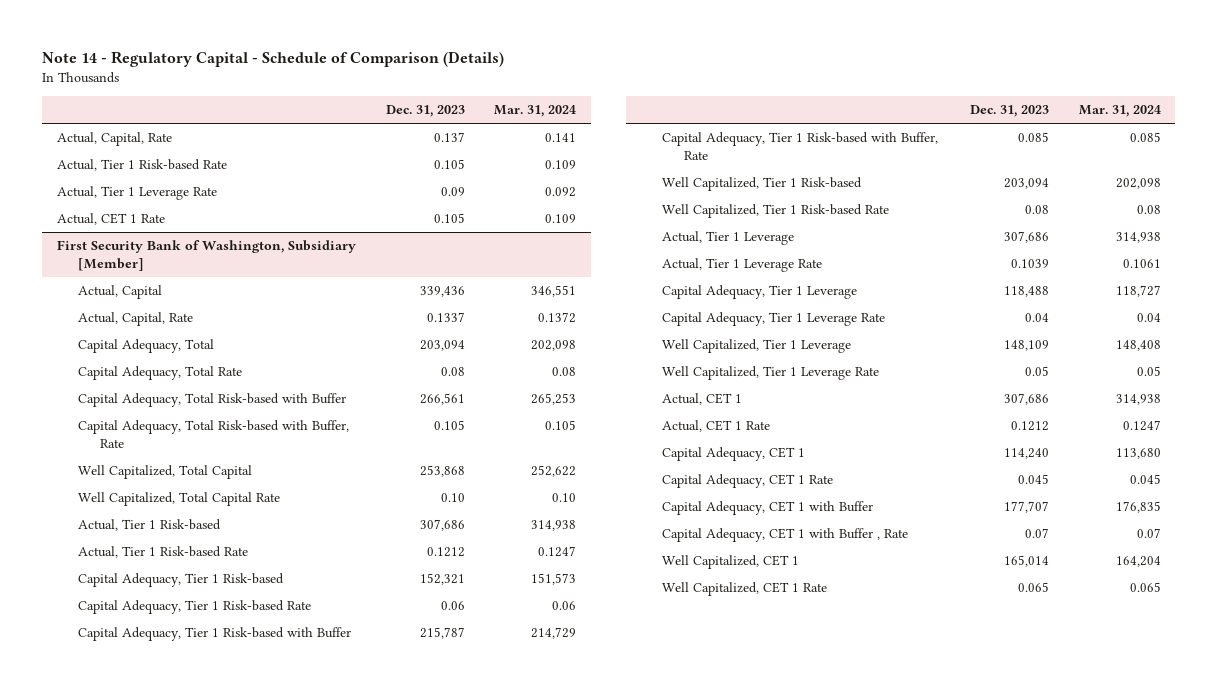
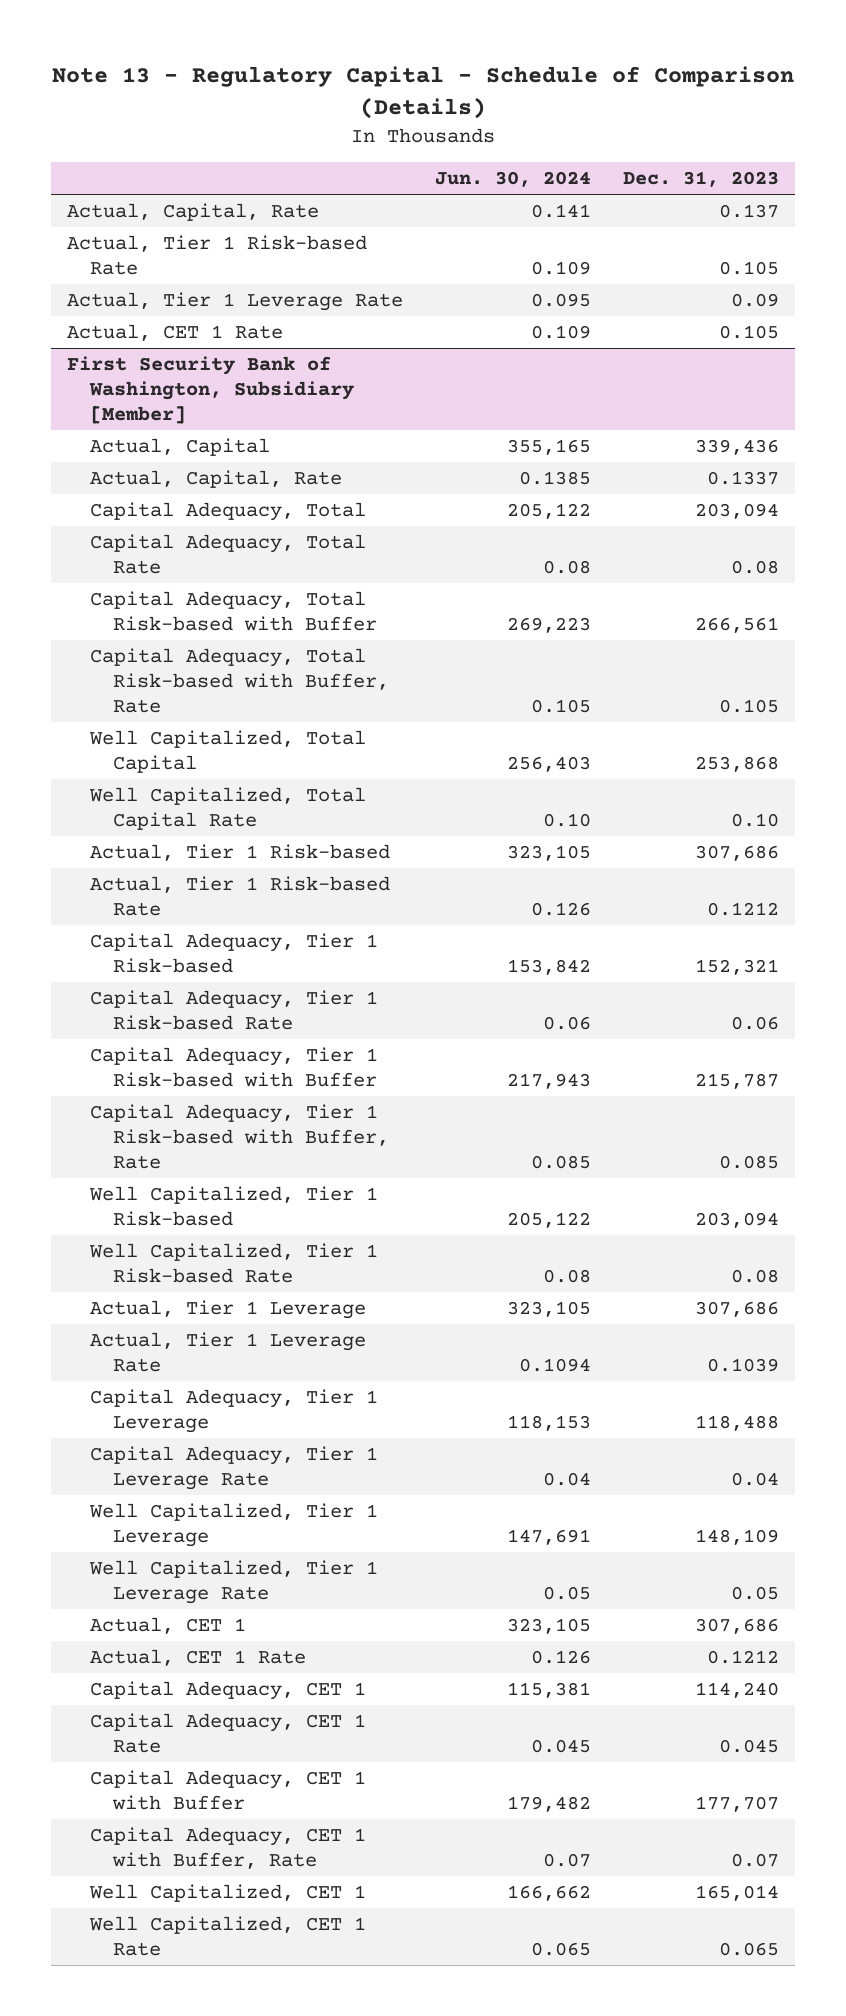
[41,51,504,68] Note 14 - Regulatory Capital - Schedule of Comparison (Details) -> [52,66,795,120] Note 13 - Regulatory Capital - Schedule of Comparison (Details)
[494,104,577,117] Mar. 31, 2024 -> none
none -> [435,171,592,188] Jun. 30, 2024
[662,528,909,543] Capital Adequacy, CET 1 with Buffer , Rate -> [89,1826,366,1870] Capital Adequacy, CET 1 with Buffer, Rate

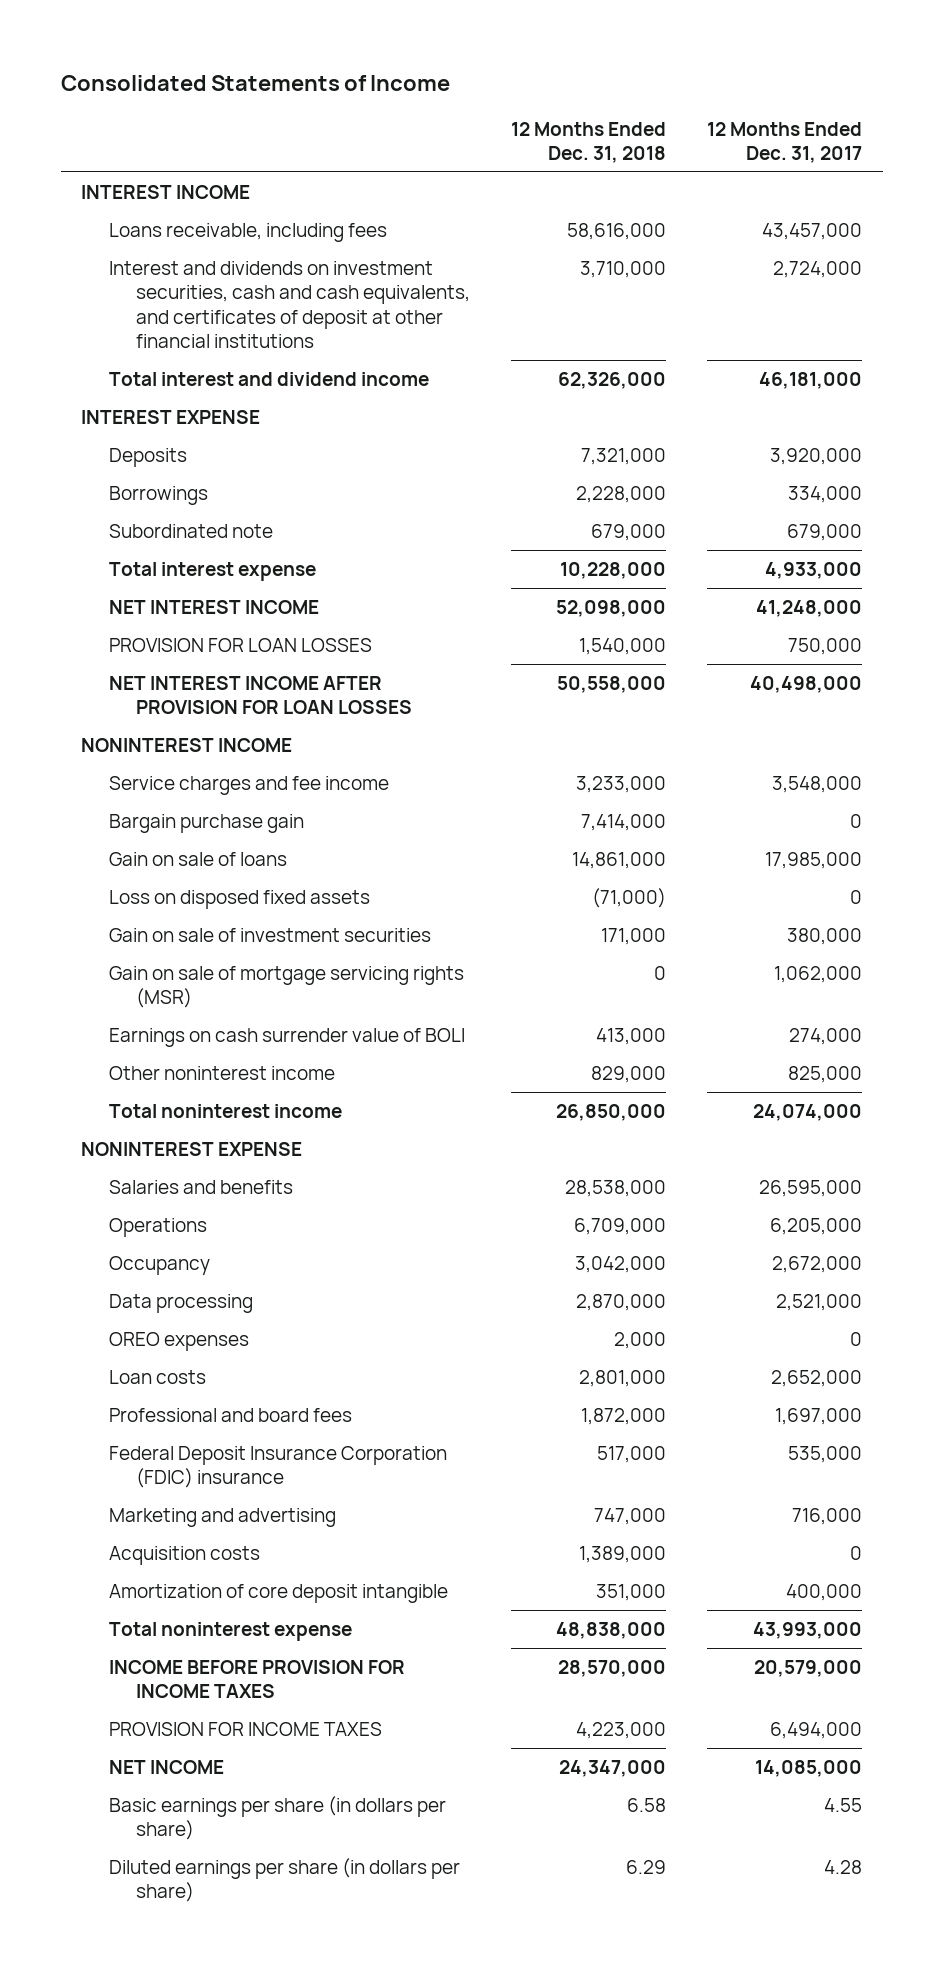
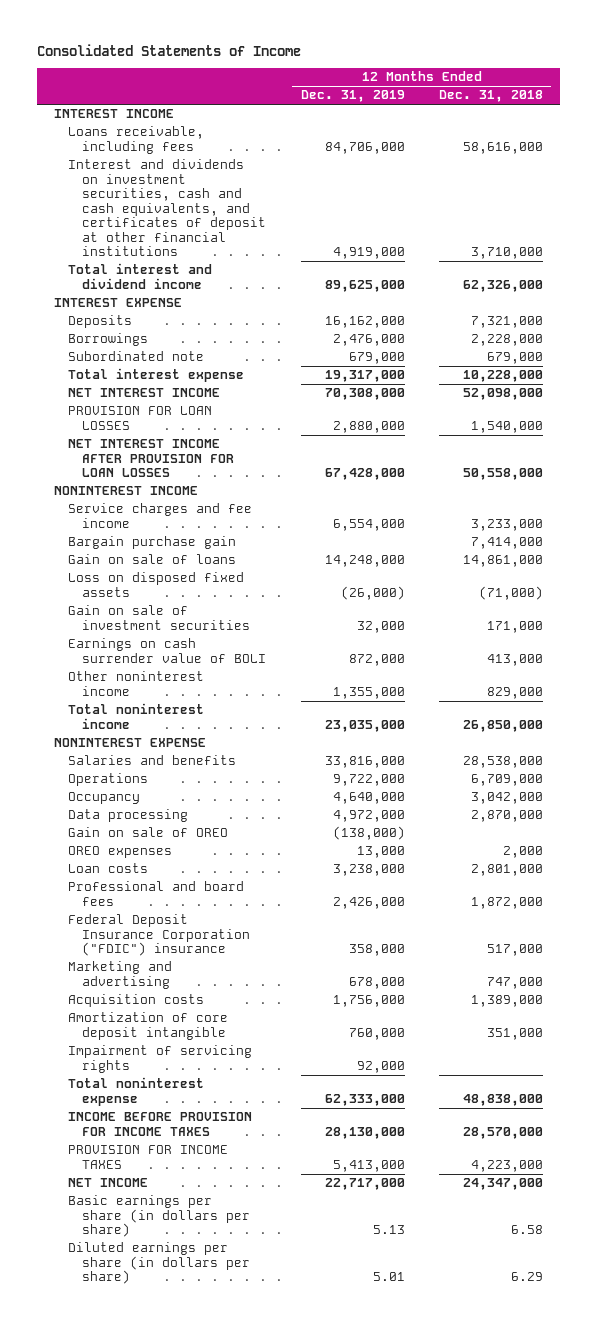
[707,121,863,164] 12 Months Ended Dec. 31, 2017 -> none
none -> [300,90,405,103] Dec. 31, 2019
[108,965,464,1009] Gain on sale of mortgage servicing rights (MSR) -> none
none -> [67,827,228,838] Gain on sale of OREO
[108,1445,447,1489] Federal Deposit Insurance Corporation (FDIC) insurance -> [67,914,251,957] Federal Deposit Insurance Corporation ("FDIC") insurance
none -> [67,1045,252,1073] Impairment of servicing rights

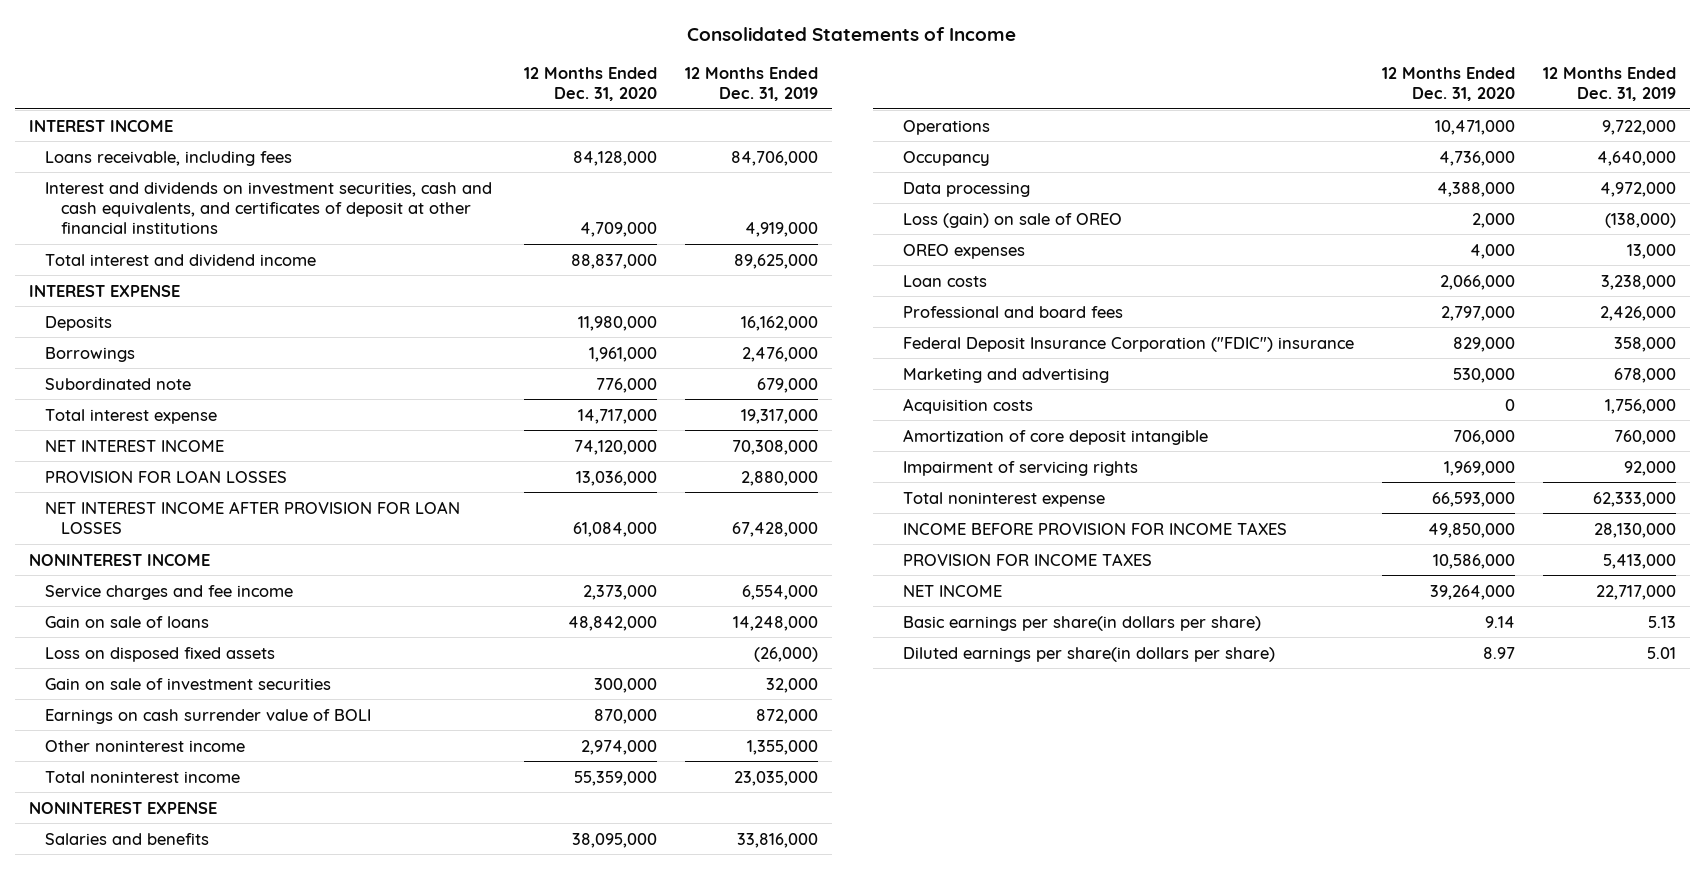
[438,90,543,103] Dec. 31, 2018 -> none
none -> [523,66,657,101] 12 Months Ended Dec. 31, 2020
[67,536,236,550] Bargain purchase gain -> none
[67,827,228,838] Gain on sale of OREO -> [903,212,1123,228] Loss (gain) on sale of OREO
[67,1195,251,1238] Basic earnings per share (in dollars per share) -> [903,615,1262,631] Basic earnings per share(in dollars per share)
[67,1242,251,1285] Diluted earnings per share (in dollars per share) -> [903,646,1276,662] Diluted earnings per share(in dollars per share)

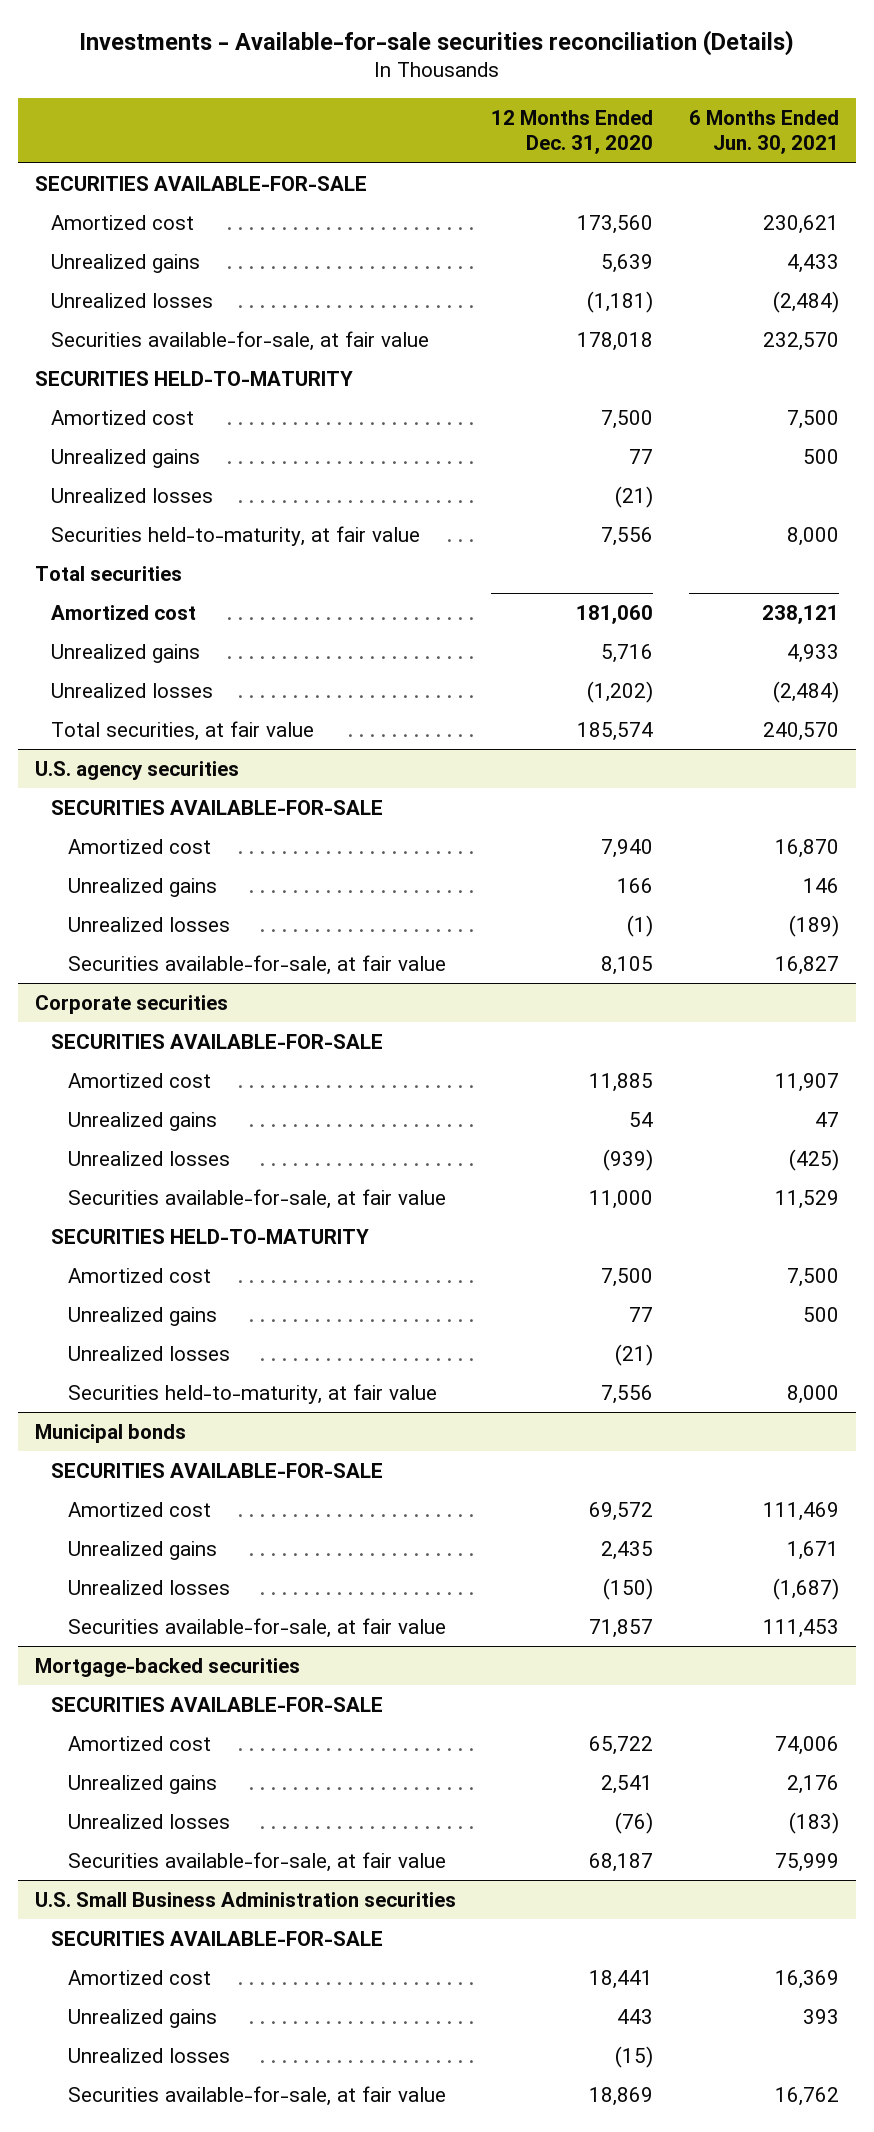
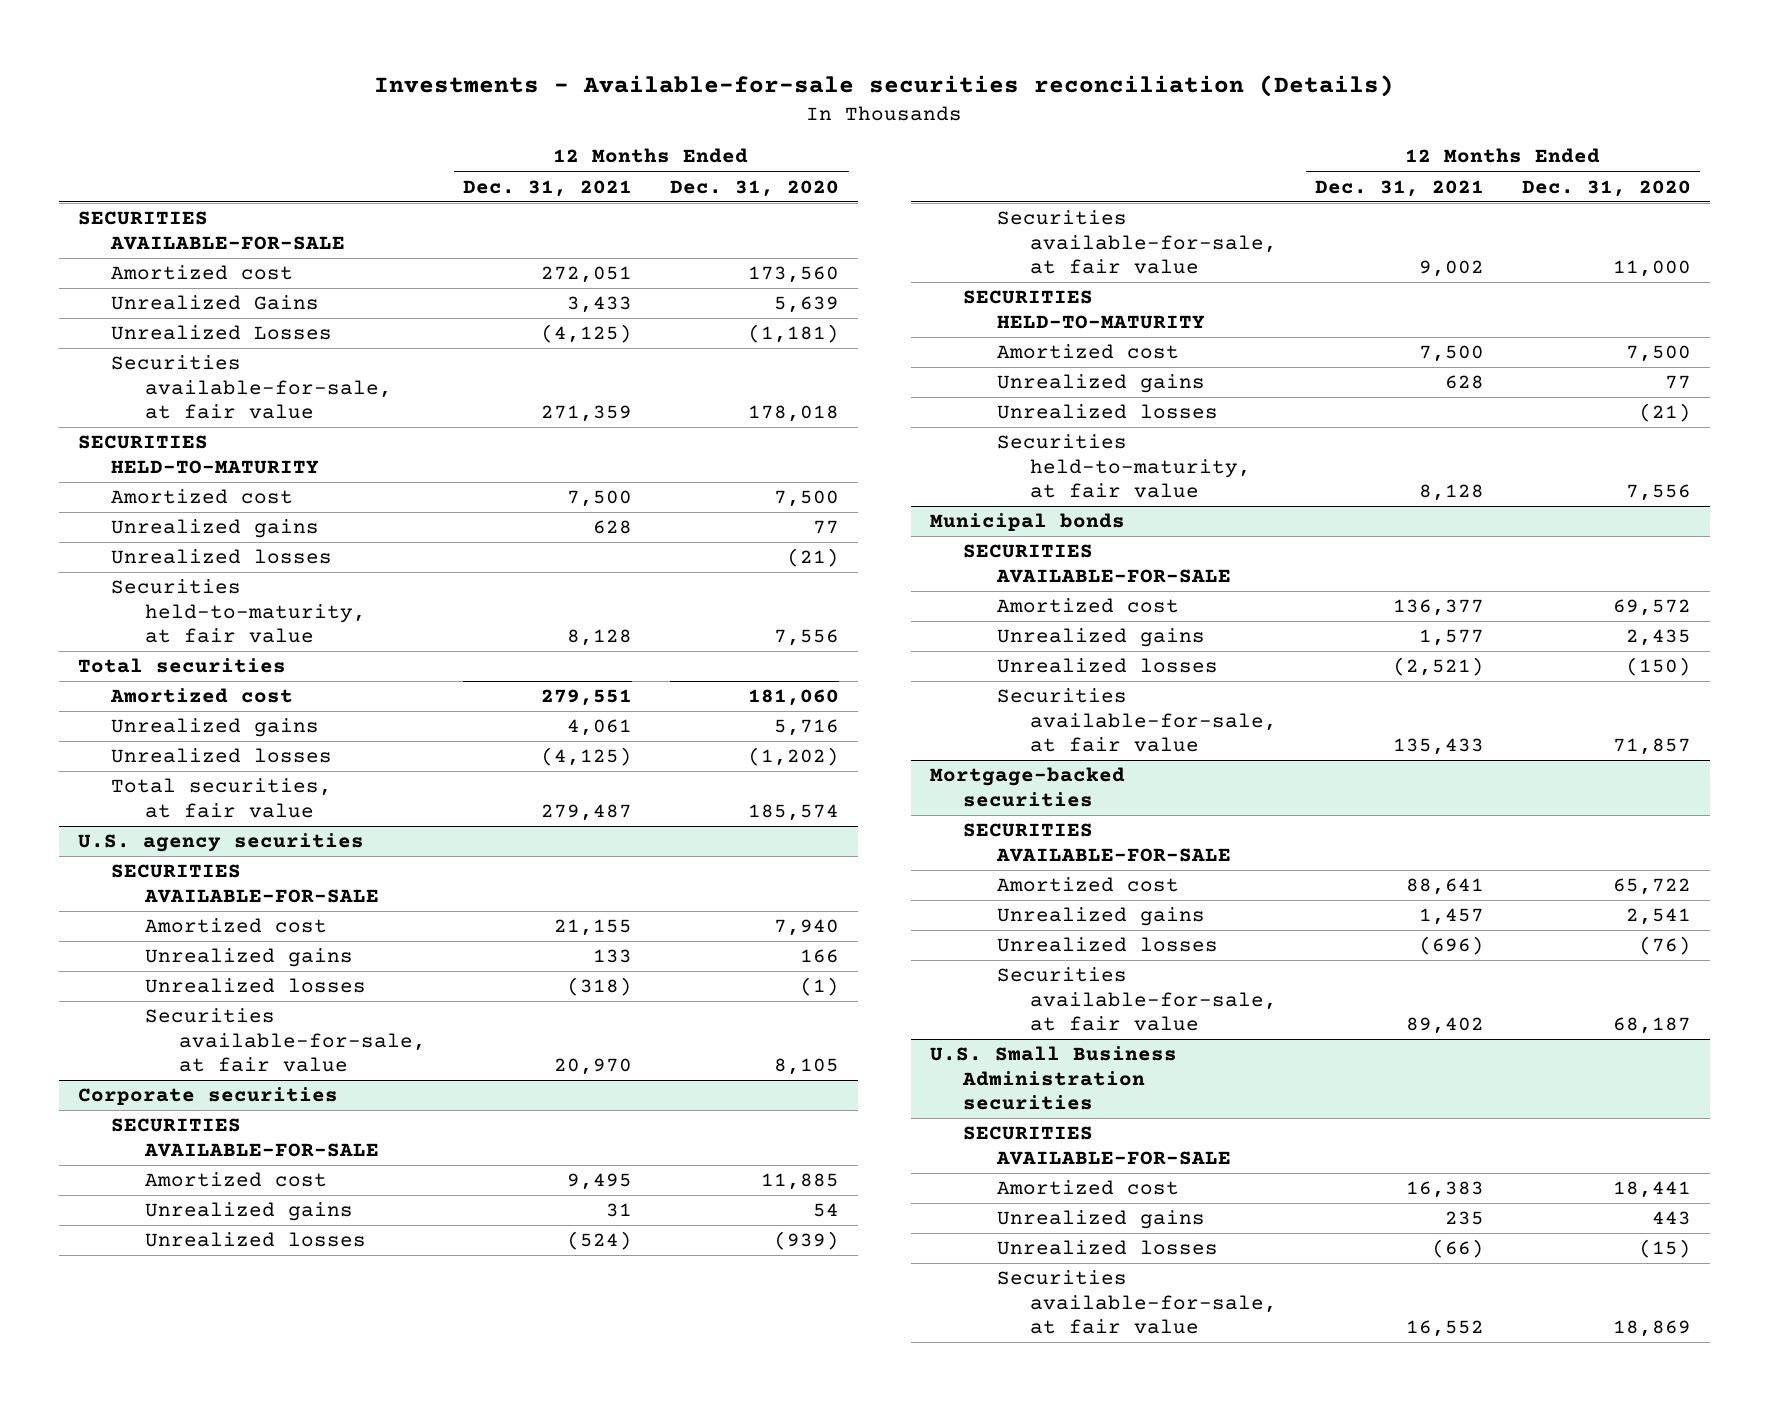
[688,109,839,155] 6 Months Ended Jun. 30, 2021 -> none
none -> [463,179,633,197] Dec. 31, 2021
[51,253,201,273] Unrealized gains -> [111,295,320,311] Unrealized Gains
[51,292,214,308] Unrealized losses -> [111,325,333,341] Unrealized Losses

